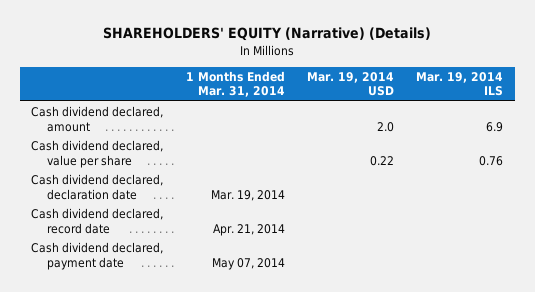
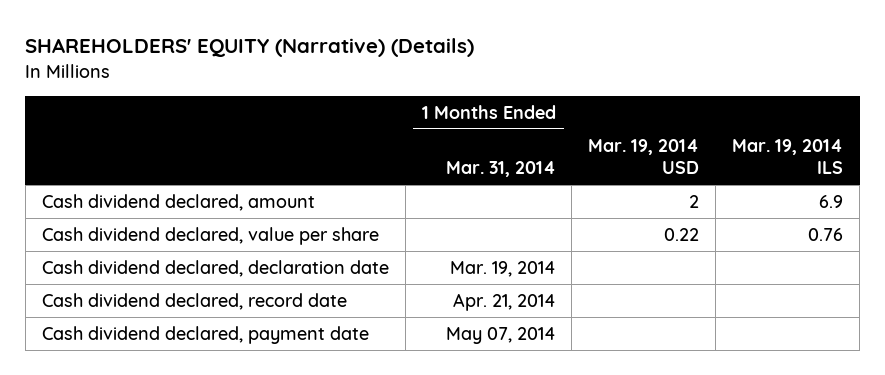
[377,121,395,132] 2.0 -> [689,195,700,209] 2

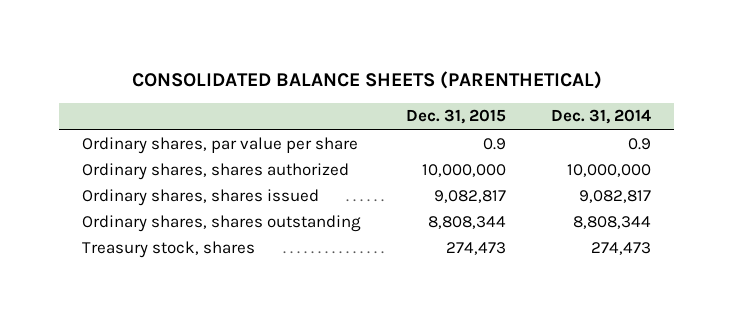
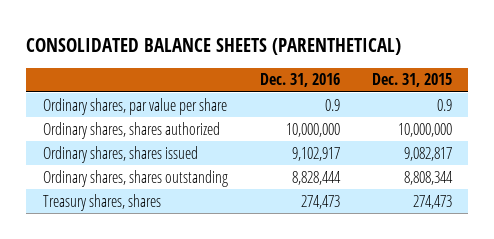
[551,109,652,125] Dec. 31, 2014 -> none
none -> [259,73,340,88] Dec. 31, 2016
[81,240,255,258] Treasury stock, shares -> [42,193,161,211] Treasury shares, shares

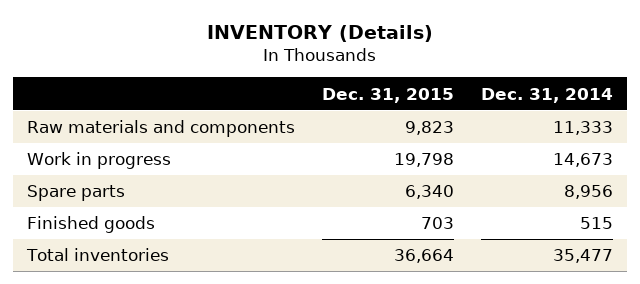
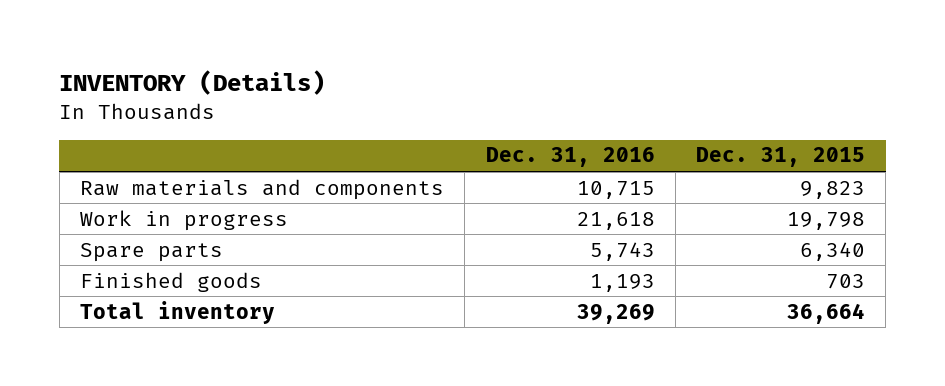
[481,87,614,103] Dec. 31, 2014 -> none
none -> [485,147,655,168] Dec. 31, 2016
[25,248,169,262] Total inventories -> [80,300,276,324] Total inventory

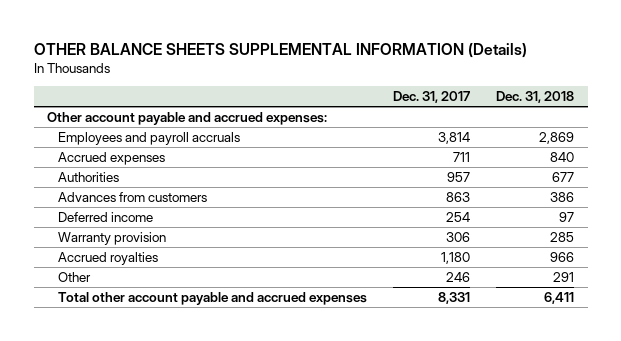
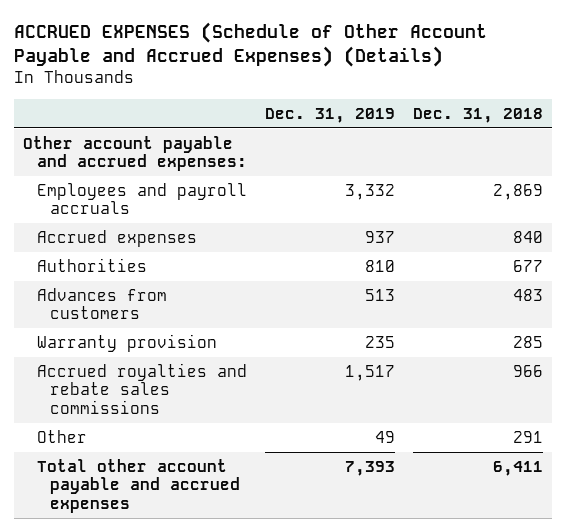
[33,42,527,58] OTHER BALANCE SHEETS SUPPLEMENTAL INFORMATION (Details) -> [14,22,488,68] ACCRUED EXPENSES (Schedule of Other Account Payable and Accrued Expenses) (Details)
[392,91,470,104] Dec. 31, 2017 -> none
none -> [264,107,395,123] Dec. 31, 2019
[57,212,153,223] Deferred income -> none
[550,192,575,203] 386 -> [512,288,543,301] 483
[57,252,158,266] Accrued royalties -> [36,362,247,415] Accrued royalties and rebate sales commissions

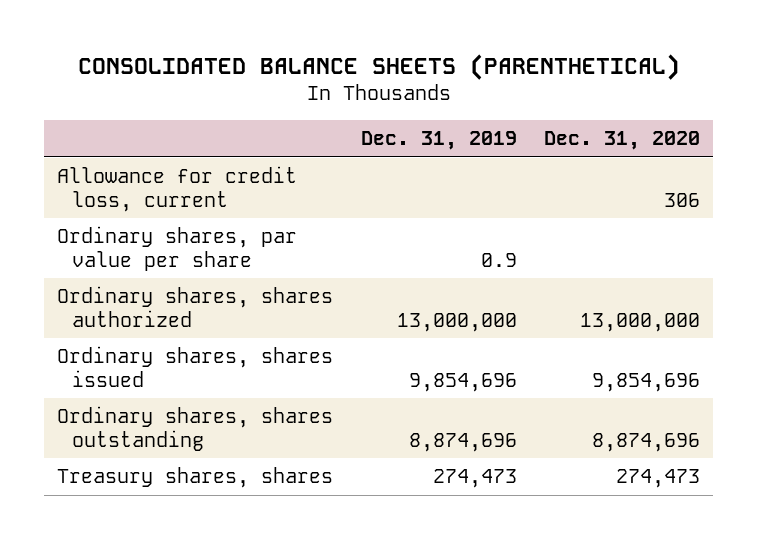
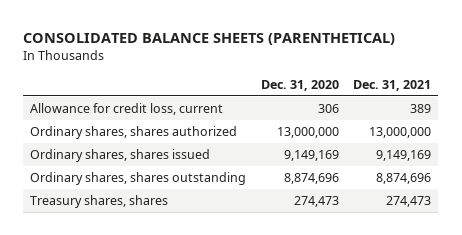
[360,130,517,150] Dec. 31, 2019 -> none
none -> [353,80,432,92] Dec. 31, 2021
[57,226,298,271] Ordinary shares, par value per share -> none
[591,372,700,392] 9,854,696 -> [283,150,339,162] 9,149,169

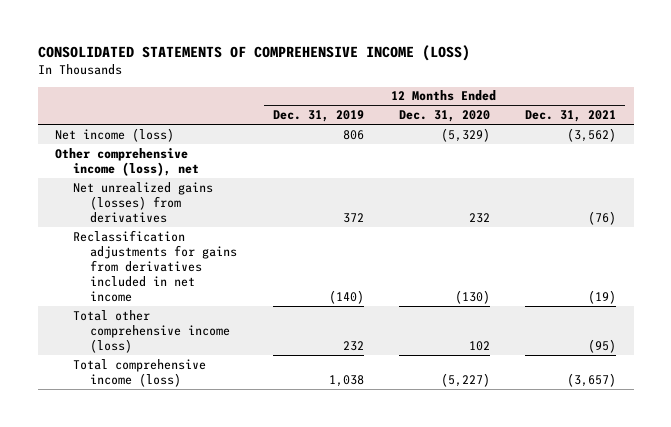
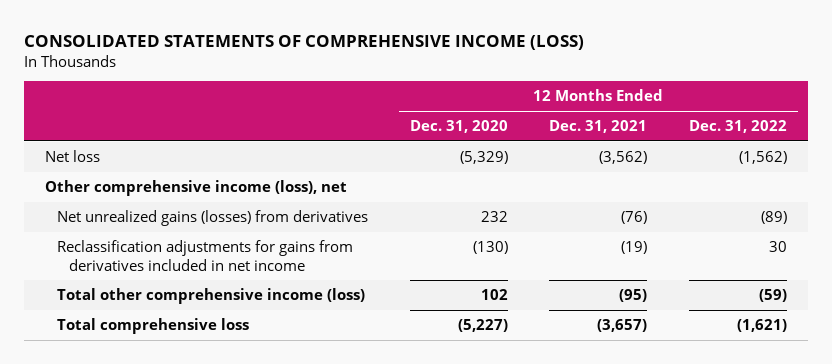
[272,110,364,123] Dec. 31, 2019 -> none
none -> [689,119,788,133] Dec. 31, 2022
[55,127,175,142] Net income (loss) -> [45,149,101,162] Net loss
[72,358,206,387] Total comprehensive income (loss) -> [56,317,249,334] Total comprehensive loss

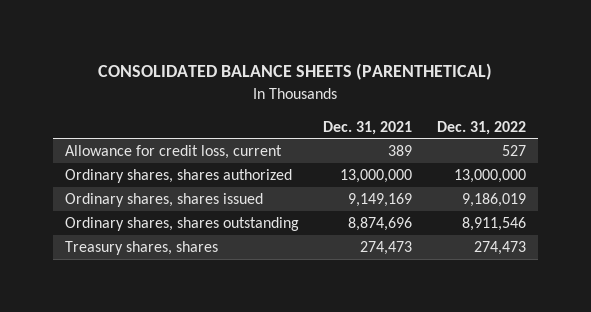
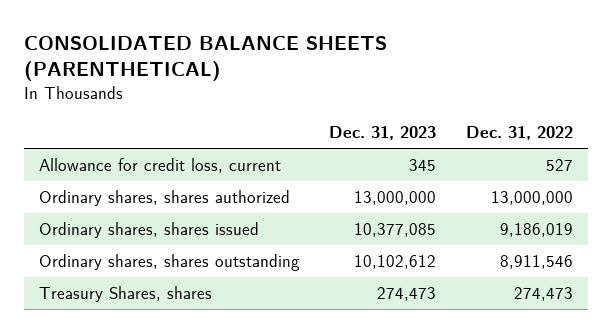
[323,120,413,135] Dec. 31, 2021 -> none
none -> [329,125,437,140] Dec. 31, 2023
[64,241,218,256] Treasury shares, shares -> [38,286,212,303] Treasury Shares, shares

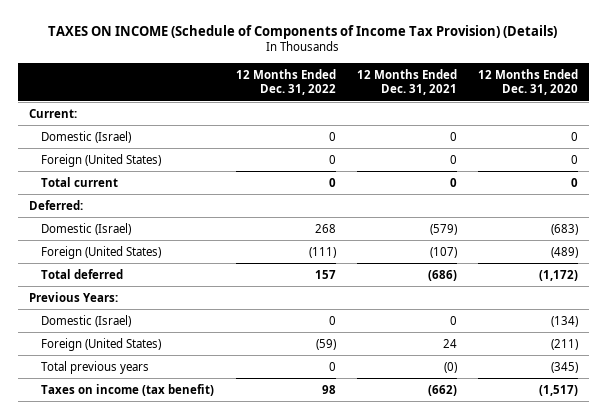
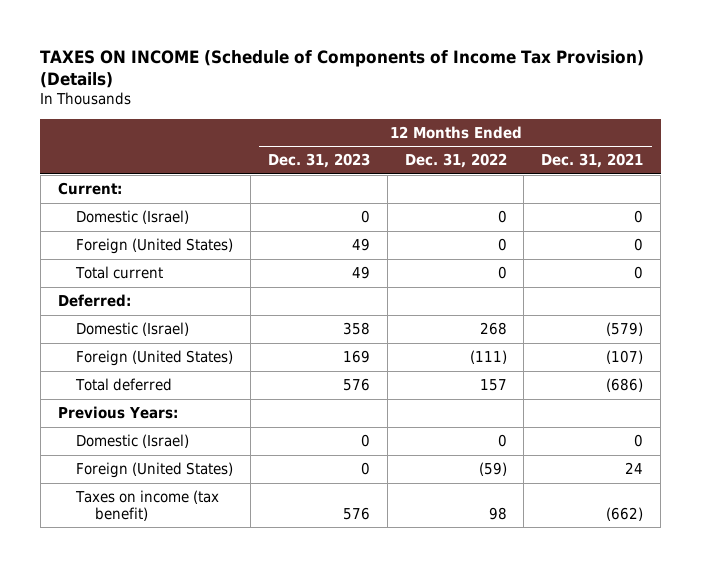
[478,68,579,96] 12 Months Ended Dec. 31, 2020 -> none
none -> [267,153,370,169] Dec. 31, 2023
[41,360,150,374] Total previous years -> none

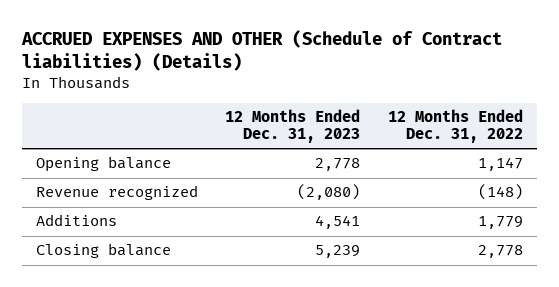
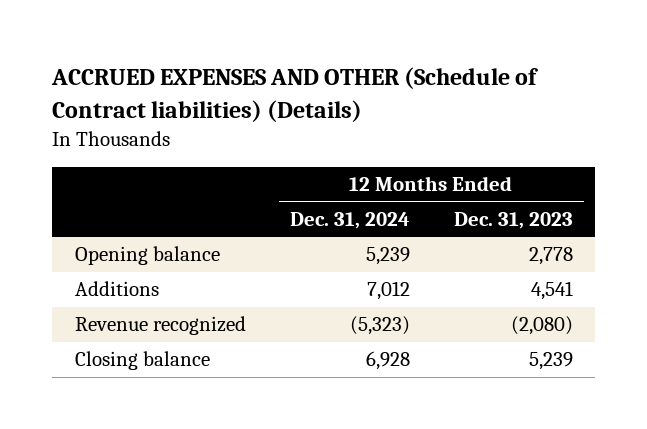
[388,109,524,144] 12 Months Ended Dec. 31, 2022 -> none
none -> [289,211,410,229] Dec. 31, 2024
[35,185,198,201] Revenue recognized -> [74,316,246,336] Revenue recognized

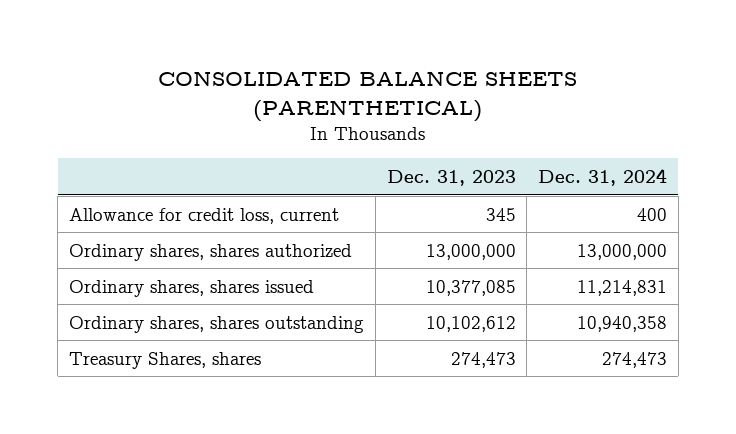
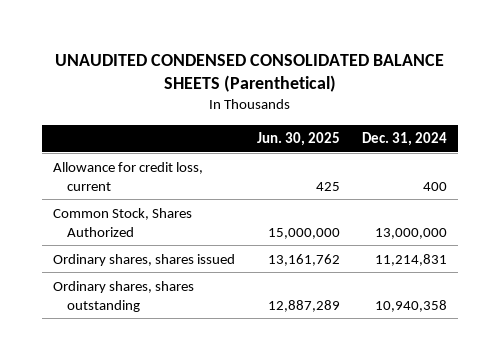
[158,71,578,123] CONSOLIDATED BALANCE SHEETS (PARENTHETICAL) -> [54,53,444,93] UNAUDITED CONDENSED CONSOLIDATED BALANCE SHEETS (Parenthetical)
[386,169,516,186] Dec. 31, 2023 -> none
none -> [256,132,340,147] Jun. 30, 2025
[69,243,353,261] Ordinary shares, shares authorized -> [53,207,193,237] Common Stock, Shares Authorized
[69,351,262,369] Treasury Shares, shares -> none

